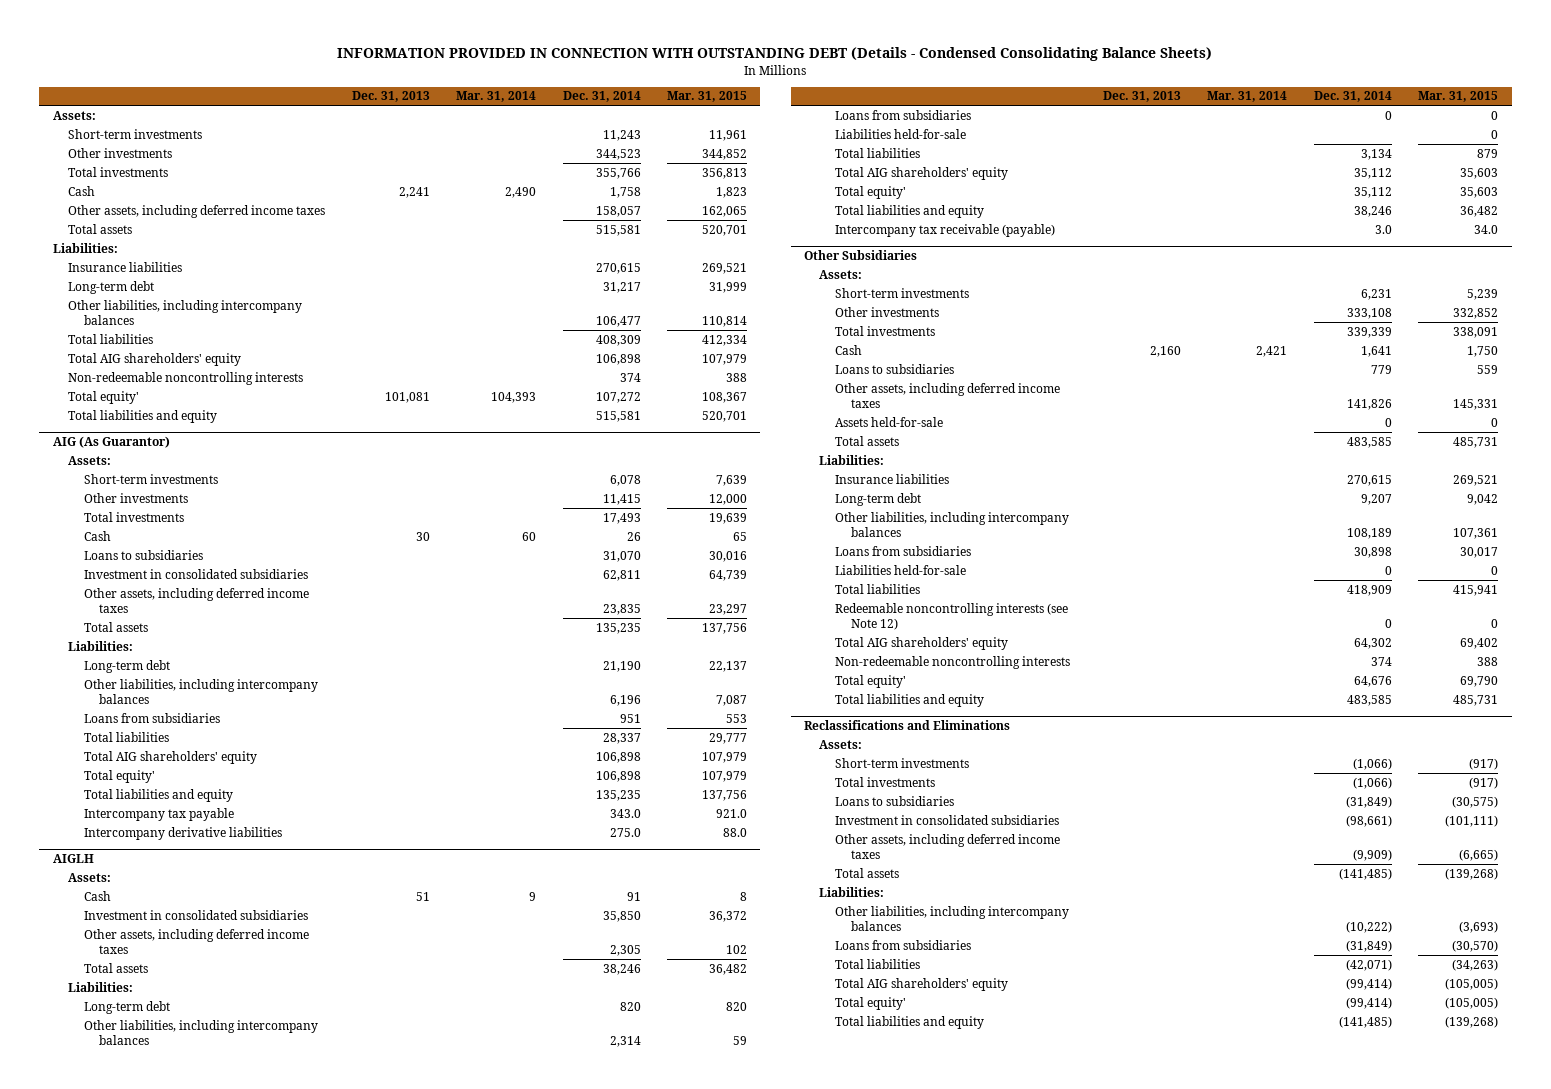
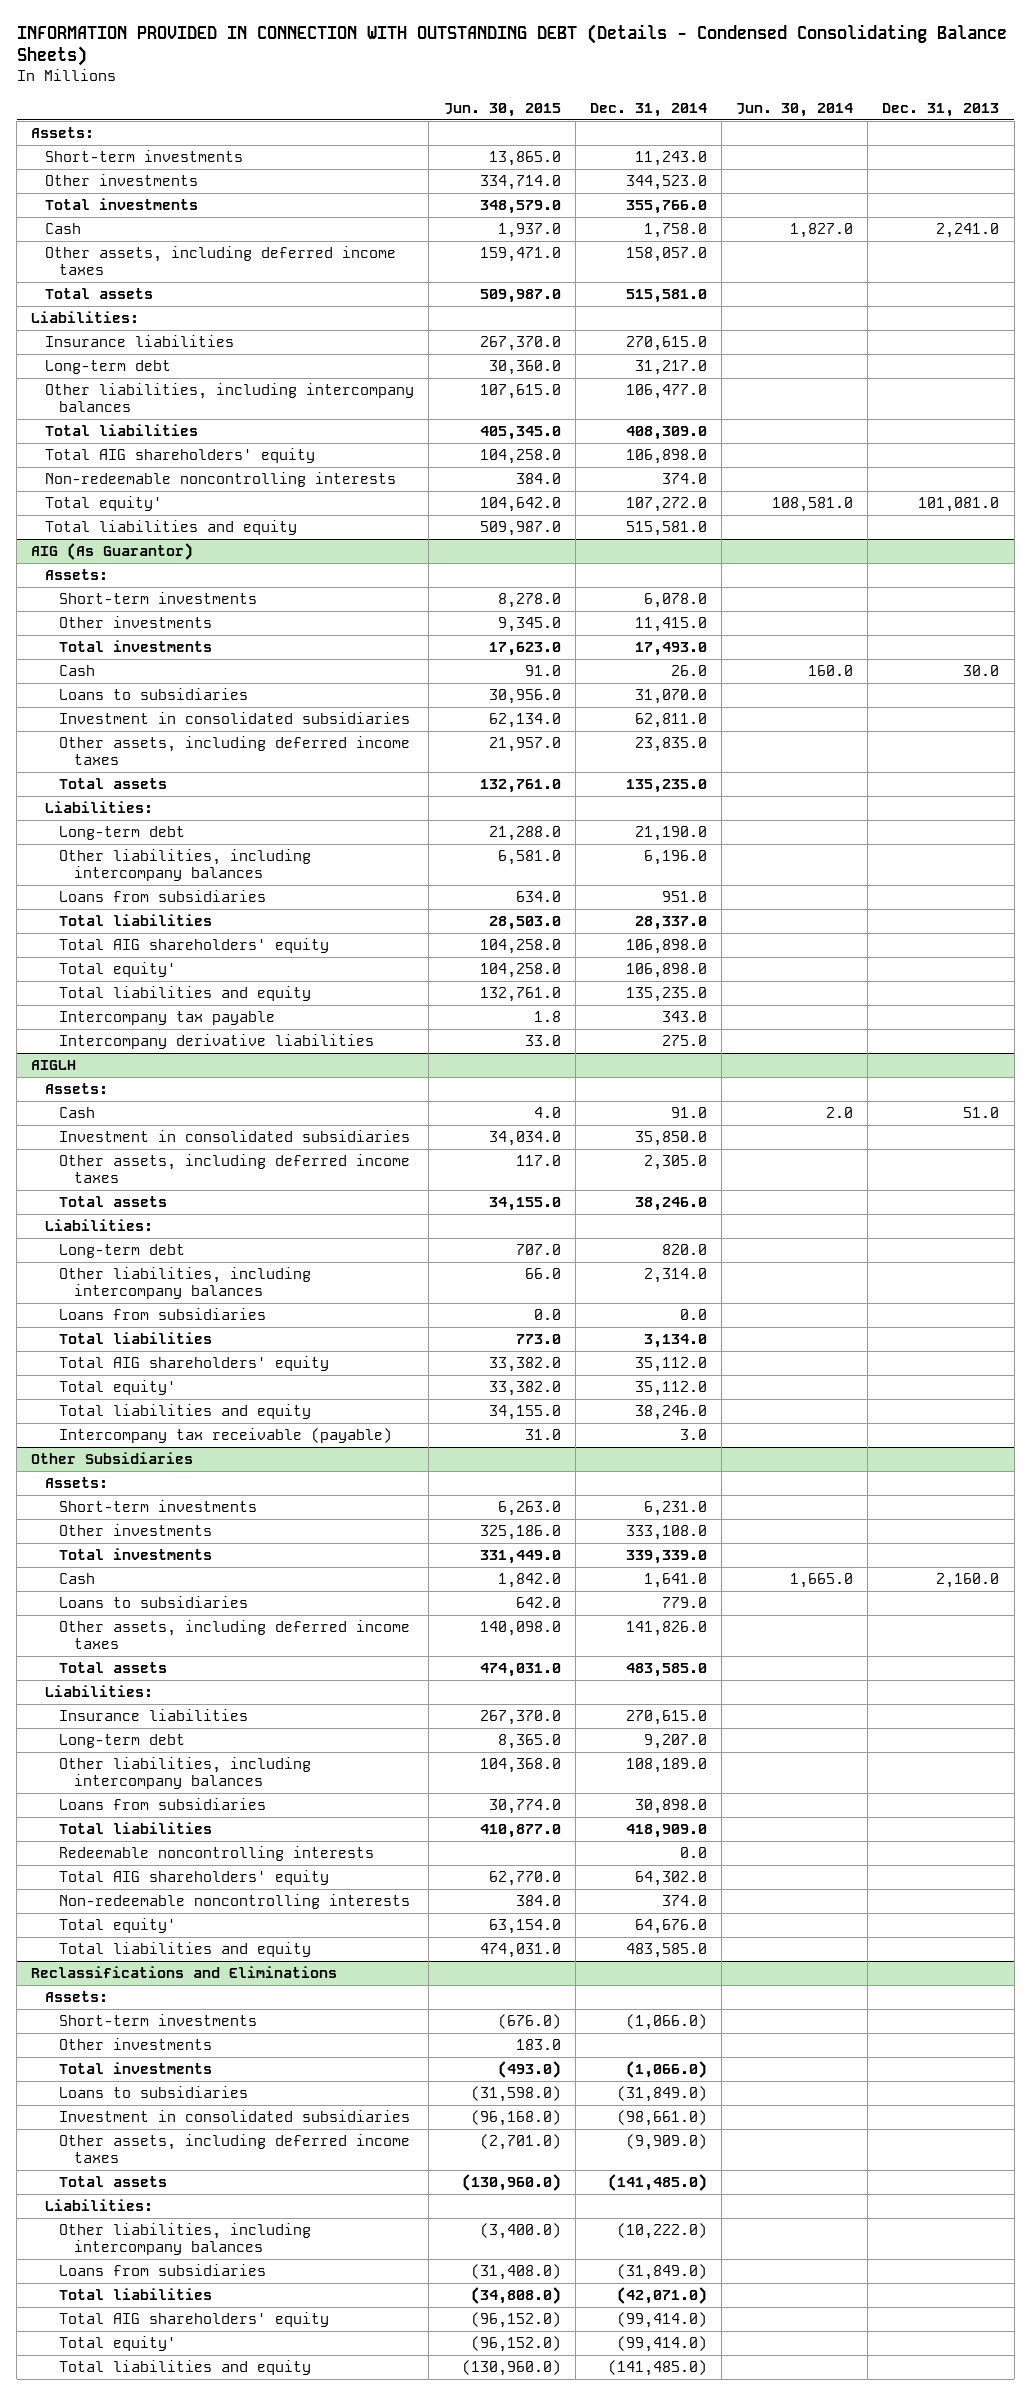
[456,91,537,103] Mar. 31, 2014 -> none
[667,91,748,103] Mar. 31, 2015 -> none
none -> [443,102,561,117] Jun. 30, 2015
none -> [736,102,854,117] Jun. 30, 2014
[602,129,641,141] 11,243 -> [634,151,707,167] 11,243.0
[595,148,641,160] 344,523 -> [625,175,707,191] 344,523.0
[595,167,641,179] 355,766 -> [625,200,707,215] 355,766.0
[398,186,430,198] 2,241 -> [936,223,1000,239] 2,241.0
[609,186,641,198] 1,758 -> [643,223,707,239] 1,758.0
[595,205,641,217] 158,057 -> [625,247,707,263] 158,057.0
[595,224,641,236] 515,581 -> [625,289,707,304] 515,581.0
[595,262,641,274] 270,615 -> [625,336,707,352] 270,615.0
[602,281,641,293] 31,217 -> [634,360,707,376] 31,217.0
[595,316,641,328] 106,477 -> [625,384,707,400] 106,477.0
[595,334,641,346] 408,309 -> [625,426,707,441] 408,309.0
[595,353,641,365] 106,898 -> [625,449,707,465] 106,898.0
[619,372,641,382] 374 -> [661,473,707,485] 374.0
[384,391,430,403] 101,081 -> [918,497,1000,513] 101,081.0
[595,391,641,403] 107,272 -> [625,497,707,513] 107,272.0
[595,410,641,422] 515,581 -> [625,521,707,537] 515,581.0
[609,474,641,486] 6,078 -> [643,593,707,609] 6,078.0
[602,493,641,505] 11,415 -> [634,617,707,633] 11,415.0
[602,512,641,524] 17,493 -> [634,642,707,657] 17,493.0
[415,531,430,541] 30 -> [963,665,1000,677] 30.0
[626,531,641,541] 26 -> [670,665,707,677] 26.0
[602,550,641,562] 31,070 -> [634,689,707,705] 31,070.0
[602,569,641,581] 62,811 -> [634,713,707,729] 62,811.0
[602,604,641,616] 23,835 -> [634,737,707,753] 23,835.0
[595,622,641,634] 135,235 -> [625,779,707,794] 135,235.0
[602,660,641,672] 21,190 -> [634,826,707,842] 21,190.0
[609,695,641,707] 6,196 -> [643,850,707,866] 6,196.0
[619,713,641,723] 951 -> [661,891,707,903] 951.0
[602,732,641,744] 28,337 -> [634,916,707,931] 28,337.0
[595,751,641,763] 106,898 -> [625,939,707,955] 106,898.0
[595,770,641,782] 106,898 -> [625,963,707,979] 106,898.0
[595,789,641,801] 135,235 -> [625,987,707,1003] 135,235.0
[415,891,430,901] 51 -> [963,1107,1000,1119] 51.0
[626,891,641,901] 91 -> [670,1107,707,1119] 91.0
[602,910,641,922] 35,850 -> [634,1131,707,1147] 35,850.0
[609,945,641,957] 2,305 -> [643,1155,707,1171] 2,305.0
[602,963,641,975] 38,246 -> [634,1197,707,1212] 38,246.0
[834,128,966,139] Liabilities held-for-sale -> none
[619,1001,641,1011] 820 -> [661,1244,707,1256] 820.0
[609,1036,641,1048] 2,314 -> [643,1268,707,1284] 2,314.0
[1384,110,1392,120] 0 -> [679,1309,707,1321] 0.0
[1360,148,1392,160] 3,134 -> [643,1334,707,1349] 3,134.0
[1353,167,1392,179] 35,112 -> [634,1357,707,1373] 35,112.0
[1353,186,1392,198] 35,112 -> [634,1381,707,1397] 35,112.0
[1353,205,1392,217] 38,246 -> [634,1405,707,1421] 38,246.0
[834,416,943,427] Assets held-for-sale -> none
[1360,288,1392,300] 6,231 -> [643,1501,707,1517] 6,231.0
[1346,307,1392,319] 333,108 -> [625,1525,707,1541] 333,108.0
[1346,326,1392,338] 339,339 -> [625,1550,707,1565] 339,339.0
[1149,345,1181,357] 2,160 -> [936,1573,1000,1589] 2,160.0
[1360,345,1392,357] 1,641 -> [643,1573,707,1589] 1,641.0
[1370,364,1392,374] 779 -> [661,1597,707,1609] 779.0
[1346,399,1392,411] 141,826 -> [625,1621,707,1637] 141,826.0
[1346,436,1392,448] 483,585 -> [625,1663,707,1678] 483,585.0
[834,564,966,575] Liabilities held-for-sale -> none
[1346,474,1392,486] 270,615 -> [625,1710,707,1726] 270,615.0
[1360,493,1392,505] 9,207 -> [643,1734,707,1750] 9,207.0
[1346,528,1392,540] 108,189 -> [625,1758,707,1774] 108,189.0
[1353,546,1392,558] 30,898 -> [634,1799,707,1815] 30,898.0
[1346,584,1392,596] 418,909 -> [625,1824,707,1839] 418,909.0
[834,602,1068,631] Redeemable noncontrolling interests (see Note 12) -> [59,1846,375,1862] Redeemable noncontrolling interests
[1384,619,1392,629] 0 -> [679,1847,707,1859] 0.0
[1353,637,1392,649] 64,302 -> [634,1871,707,1887] 64,302.0
[1370,656,1392,666] 374 -> [661,1895,707,1907] 374.0
[1353,675,1392,687] 64,676 -> [634,1919,707,1935] 64,676.0
[1346,694,1392,706] 483,585 -> [625,1943,707,1959] 483,585.0
[1352,757,1392,770] (1,066) -> [625,2014,707,2031] (1,066.0)
none -> [59,2038,213,2051] Other investments
[1352,776,1392,789] (1,066) -> [625,2061,707,2079] (1,066.0)
[1345,795,1392,808] (31,849) -> [616,2086,707,2103] (31,849.0)
[1345,814,1392,827] (98,661) -> [616,2110,707,2127] (98,661.0)
[1352,849,1392,862] (9,909) -> [625,2134,707,2151] (9,909.0)
[1338,867,1392,880] (141,485) -> [607,2174,707,2192] (141,485.0)
[1345,921,1392,934] (10,222) -> [616,2223,707,2240] (10,222.0)
[1345,939,1392,952] (31,849) -> [616,2264,707,2281] (31,849.0)
[1345,958,1392,971] (42,071) -> [616,2287,707,2305] (42,071.0)
[1345,977,1392,990] (99,414) -> [616,2312,707,2329] (99,414.0)
[1345,996,1392,1009] (99,414) -> [616,2336,707,2353] (99,414.0)
[1338,1015,1392,1028] (141,485) -> [607,2360,707,2377] (141,485.0)

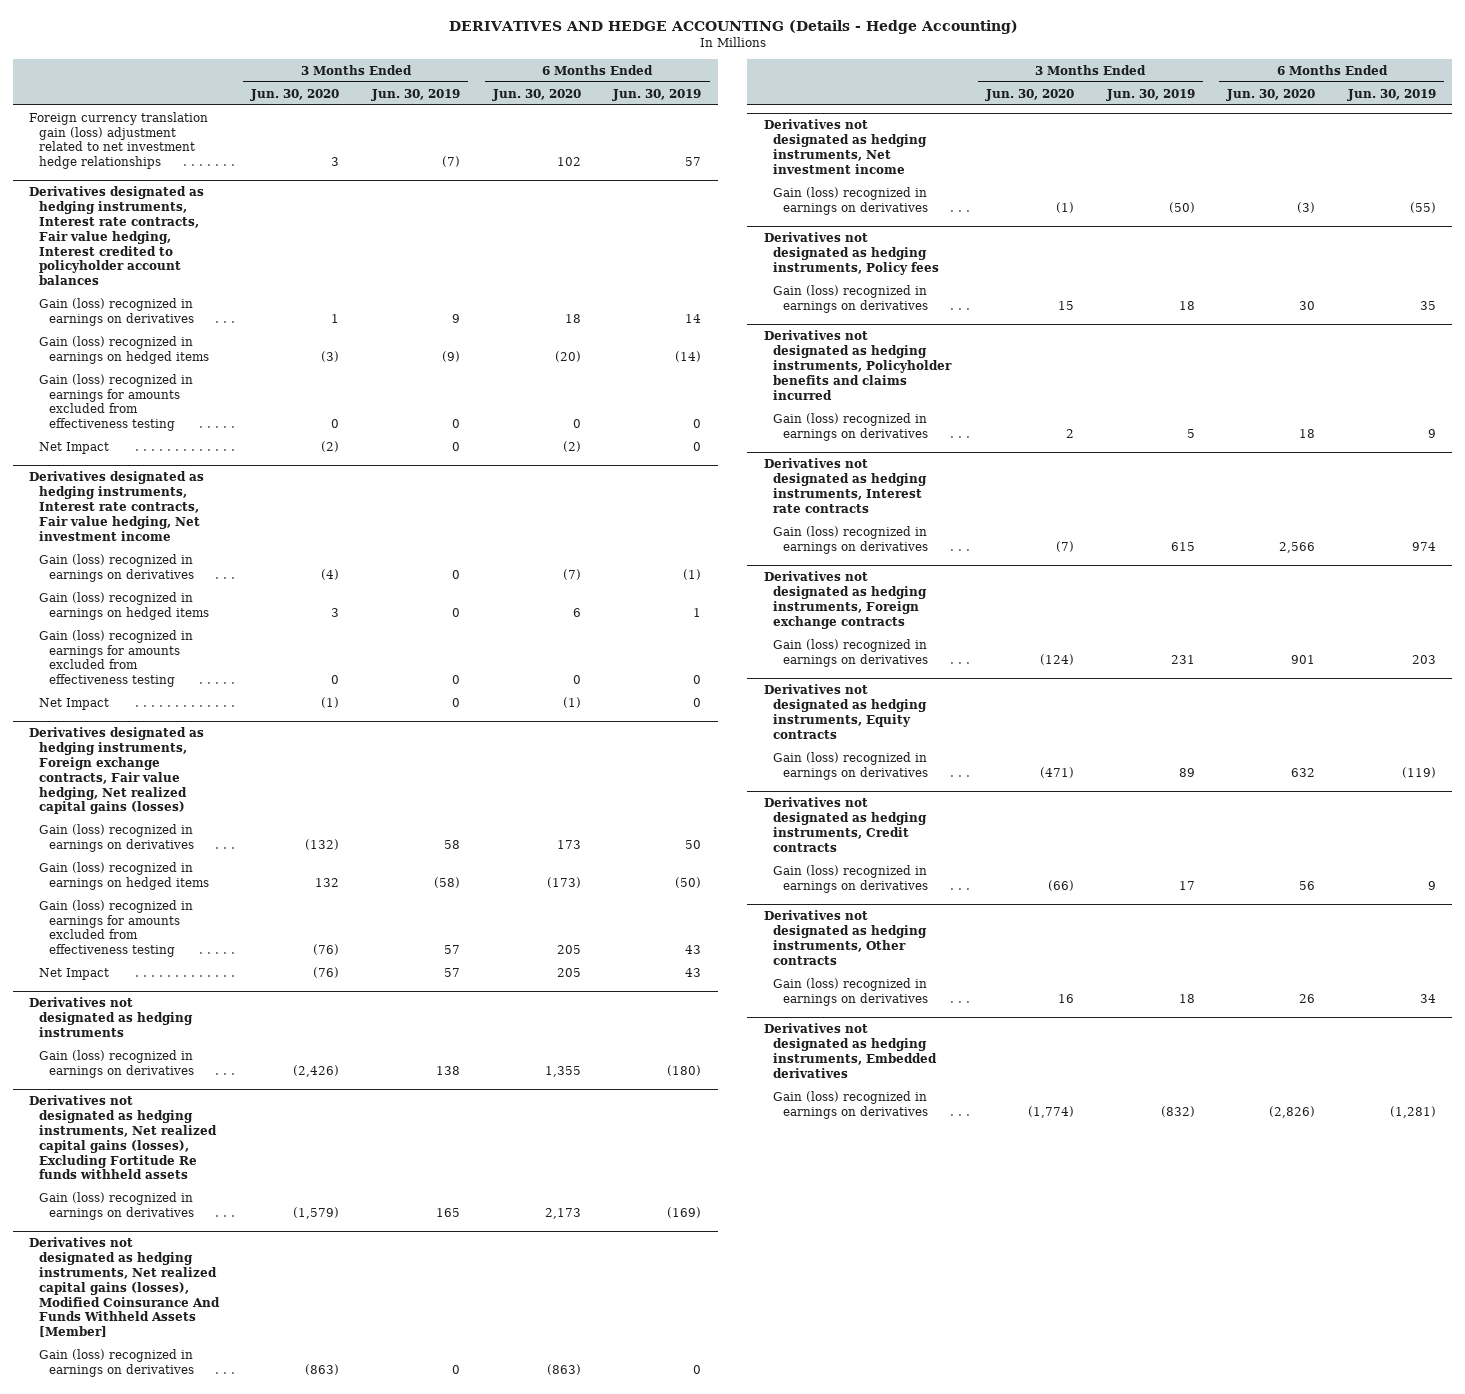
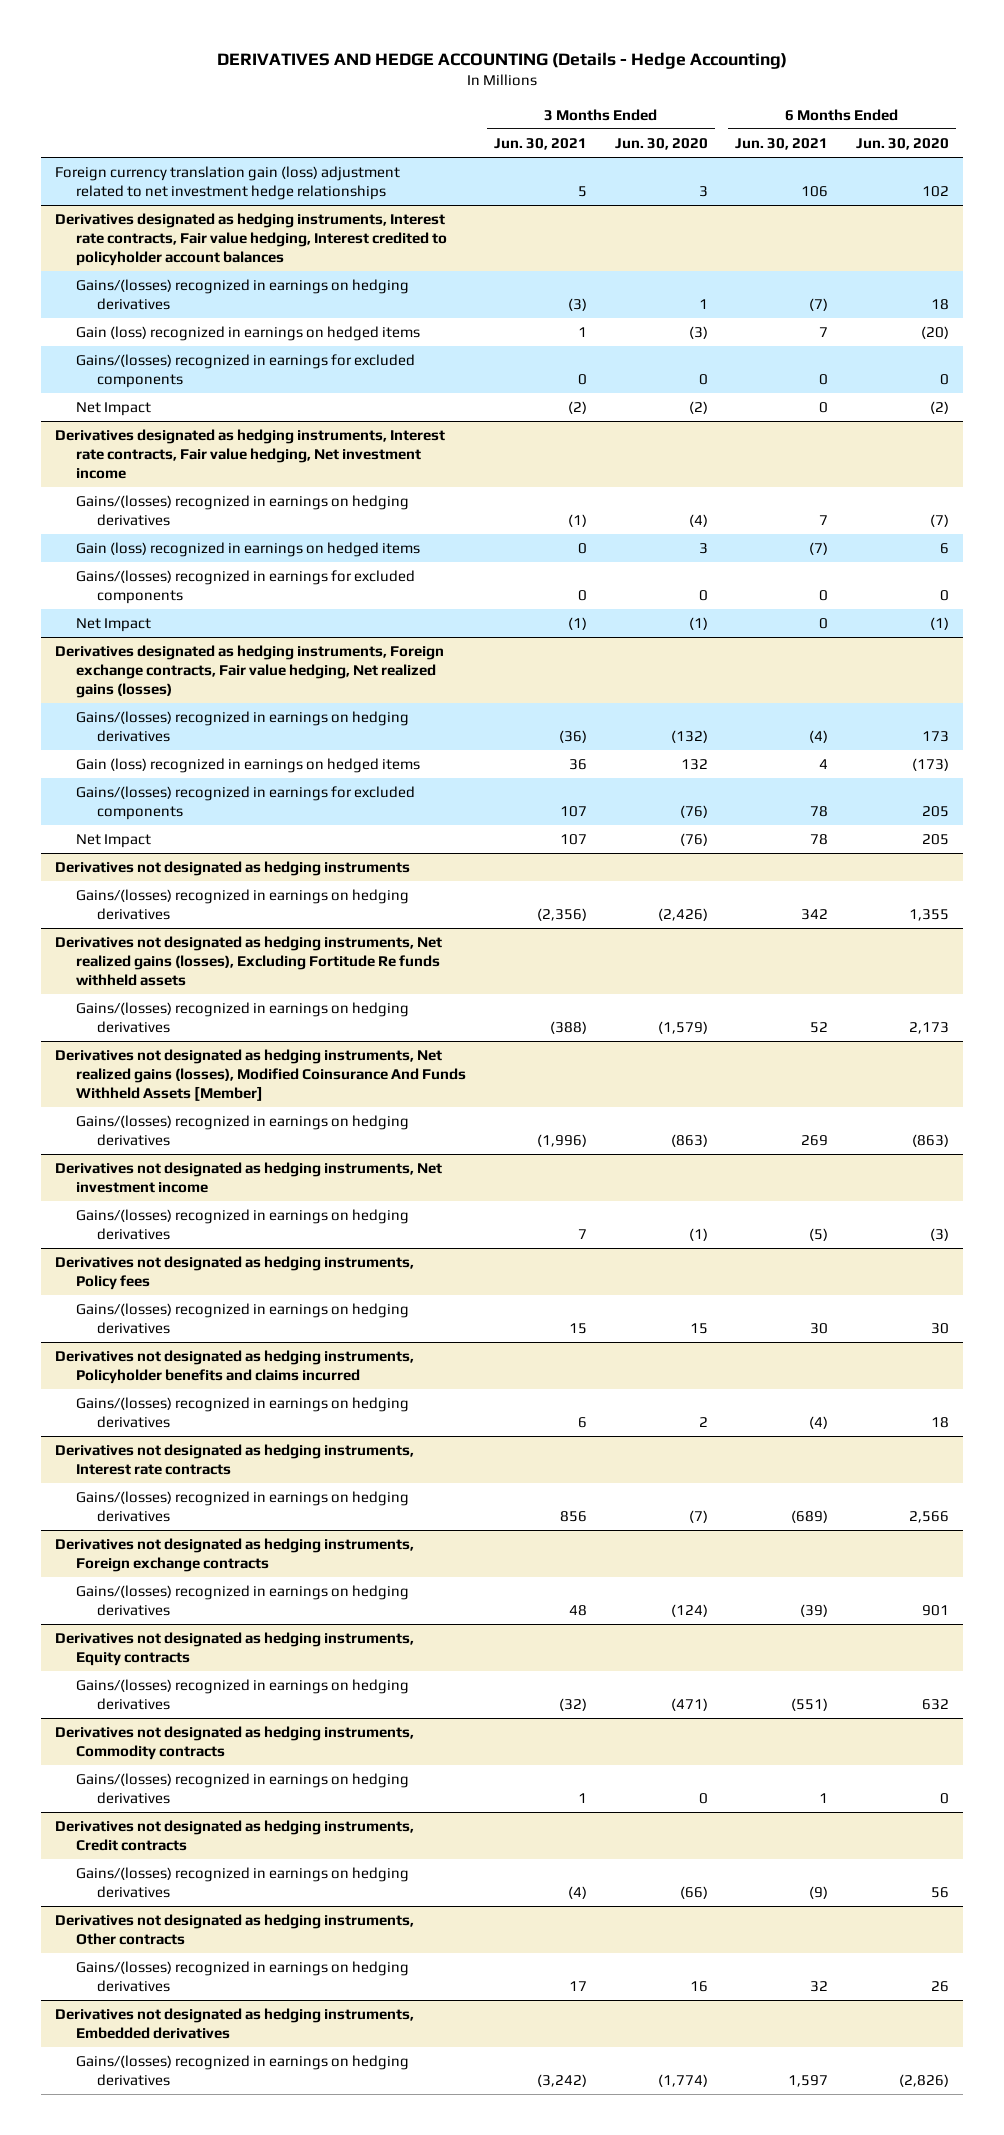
[371,88,461,101] Jun. 30, 2019 -> none
[612,88,702,101] Jun. 30, 2019 -> none
none -> [493,138,587,151] Jun. 30, 2021
none -> [735,138,829,151] Jun. 30, 2021
[38,297,194,326] Gain (loss) recognized in earnings on derivatives -> [76,279,410,310] Gains/(losses) recognized in earnings on hedging derivatives
[38,373,193,432] Gain (loss) recognized in earnings for amounts excluded from effectiveness testing -> [76,354,416,388] Gains/(losses) recognized in earnings for excluded components
[38,553,194,582] Gain (loss) recognized in earnings on derivatives -> [76,495,410,526] Gains/(losses) recognized in earnings on hedging derivatives
[38,629,193,688] Gain (loss) recognized in earnings for amounts excluded from effectiveness testing -> [76,570,416,604] Gains/(losses) recognized in earnings for excluded components
[29,727,205,815] Derivatives designated as hedging instruments, Foreign exchange contracts, Fair value hedging, Net realized capital gains (losses) -> [55,645,445,698] Derivatives designated as hedging instruments, Foreign exchange contracts, Fair value hedging, Net realized gains (losses)
[38,823,194,852] Gain (loss) recognized in earnings on derivatives -> [76,711,410,742] Gains/(losses) recognized in earnings on hedging derivatives
[38,899,193,958] Gain (loss) recognized in earnings for amounts excluded from effectiveness testing -> [76,786,416,820] Gains/(losses) recognized in earnings for excluded components
[38,1049,194,1078] Gain (loss) recognized in earnings on derivatives -> [76,889,410,920] Gains/(losses) recognized in earnings on hedging derivatives
[29,1095,217,1180] Derivatives not designated as hedging instruments, Net realized capital gains (losses), Excluding Fortitude Re funds withheld assets -> [55,936,443,986] Derivatives not designated as hedging instruments, Net realized gains (losses), Excluding Fortitude Re funds withheld assets
[38,1191,194,1220] Gain (loss) recognized in earnings on derivatives -> [76,1002,410,1033] Gains/(losses) recognized in earnings on hedging derivatives
[29,1237,220,1338] Derivatives not designated as hedging instruments, Net realized capital gains (losses), Modified Coinsurance And Funds Withheld Assets [Member] -> [55,1049,467,1101] Derivatives not designated as hedging instruments, Net realized gains (losses), Modified Coinsurance And Funds Withheld Assets [Member]
[38,1348,194,1377] Gain (loss) recognized in earnings on derivatives -> [76,1115,410,1146] Gains/(losses) recognized in earnings on hedging derivatives
[773,186,929,215] Gain (loss) recognized in earnings on derivatives -> [76,1209,410,1240] Gains/(losses) recognized in earnings on hedging derivatives
[773,284,929,313] Gain (loss) recognized in earnings on derivatives -> [76,1303,410,1334] Gains/(losses) recognized in earnings on hedging derivatives
[773,412,929,441] Gain (loss) recognized in earnings on derivatives -> [76,1397,410,1428] Gains/(losses) recognized in earnings on hedging derivatives
[773,525,929,554] Gain (loss) recognized in earnings on derivatives -> [76,1491,410,1522] Gains/(losses) recognized in earnings on hedging derivatives
[773,638,929,667] Gain (loss) recognized in earnings on derivatives -> [76,1585,410,1616] Gains/(losses) recognized in earnings on hedging derivatives
[773,751,929,780] Gain (loss) recognized in earnings on derivatives -> [76,1679,410,1710] Gains/(losses) recognized in earnings on hedging derivatives
none -> [55,1726,415,1760] Derivatives not designated as hedging instruments, Commodity contracts
none -> [76,1773,410,1804] Gains/(losses) recognized in earnings on hedging derivatives
[773,864,929,893] Gain (loss) recognized in earnings on derivatives -> [76,1867,410,1898] Gains/(losses) recognized in earnings on hedging derivatives
[773,977,929,1006] Gain (loss) recognized in earnings on derivatives -> [76,1961,410,1992] Gains/(losses) recognized in earnings on hedging derivatives
[773,1090,929,1119] Gain (loss) recognized in earnings on derivatives -> [76,2055,410,2086] Gains/(losses) recognized in earnings on hedging derivatives

